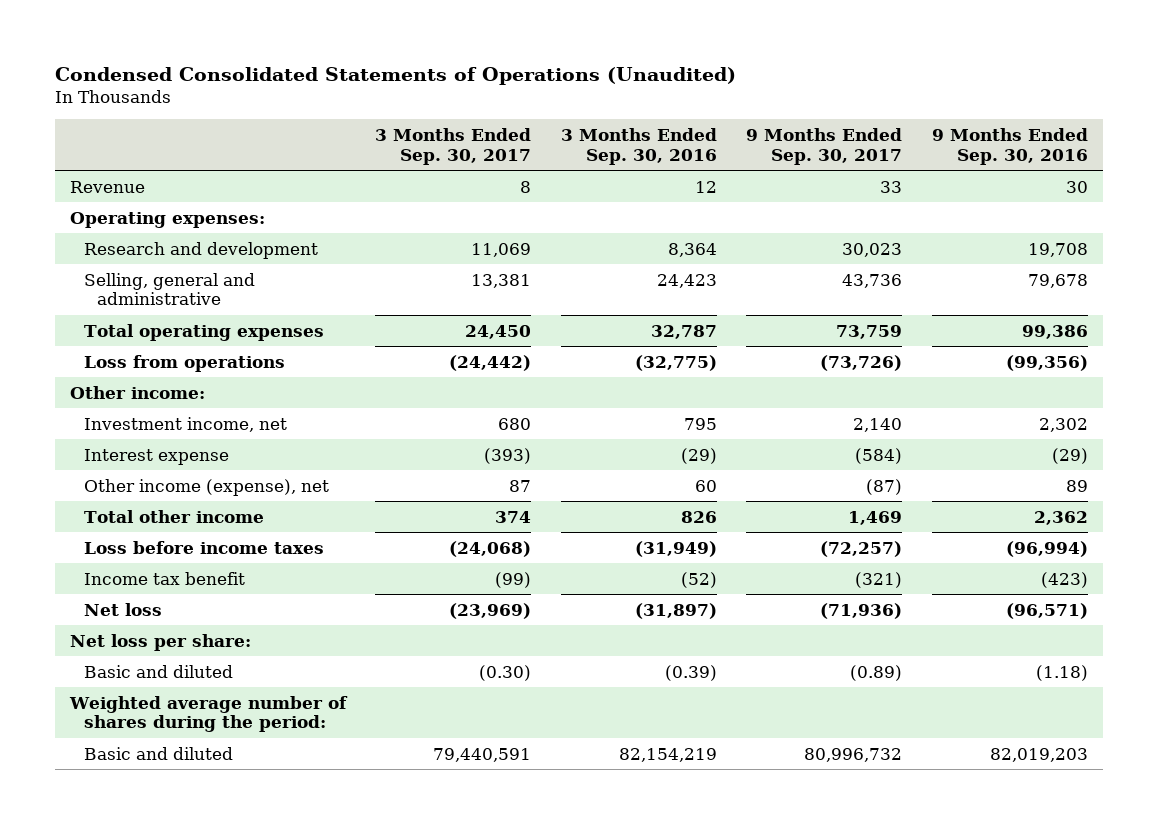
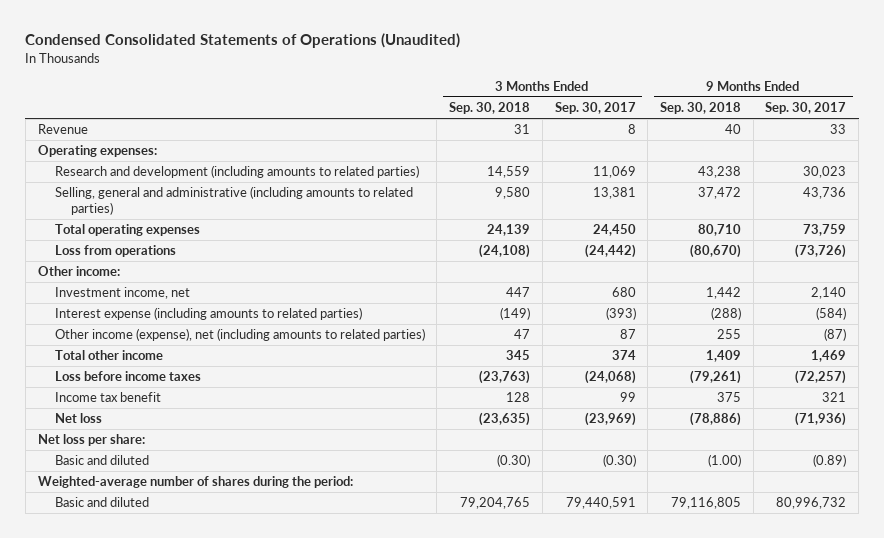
[560,127,717,165] 3 Months Ended Sep. 30, 2016 -> none
[931,127,1088,165] 9 Months Ended Sep. 30, 2016 -> none
none -> [449,102,531,115] Sep. 30, 2018
none -> [659,102,741,115] Sep. 30, 2018
[83,241,318,259] Research and development -> [54,165,419,179] Research and development (including amounts to related parties)
[83,272,255,306] Selling, general and administrative -> [54,186,413,215] Selling, general and administrative (including amounts to related parties)
[83,448,229,465] Interest expense -> [54,307,362,321] Interest expense (including amounts to related parties)
[83,478,329,496] Other income (expense), net -> [54,328,425,342] Other income (expense), net (including amounts to related parties)
[495,571,532,588] (99) -> [619,392,636,403] 99
[855,571,903,588] (321) -> [822,392,847,403] 321
[68,695,348,733] Weighted average number of shares during the period: -> [37,476,353,489] Weighted-average number of shares during the period:

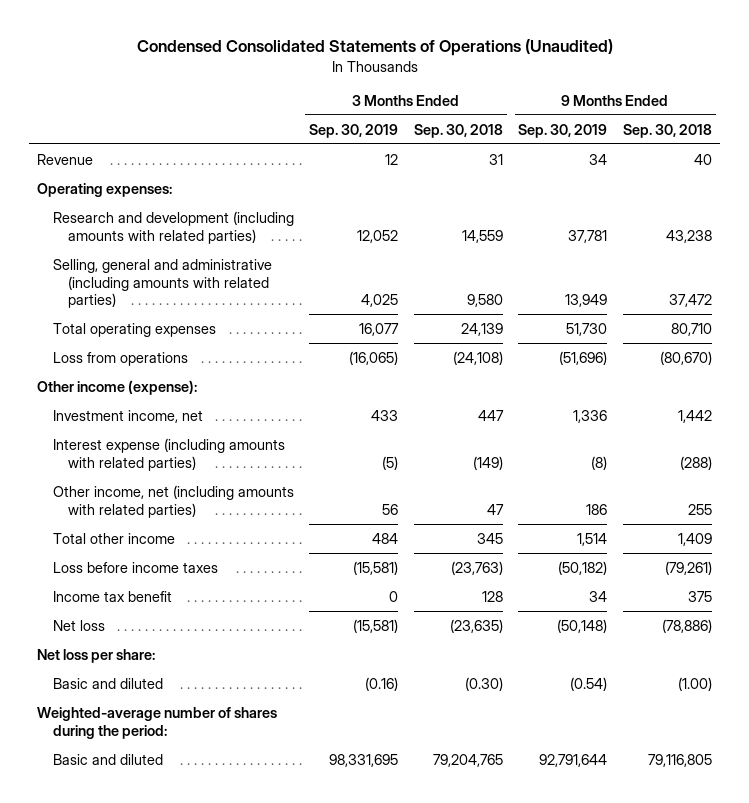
[554,102,636,115] Sep. 30, 2017 -> none
[765,102,847,115] Sep. 30, 2017 -> none
none -> [309,123,399,138] Sep. 30, 2019
none -> [518,123,608,138] Sep. 30, 2019
[54,165,419,179] Research and development (including amounts to related parties) -> [52,210,294,244] Research and development (including amounts with related parties)
[54,186,413,215] Selling, general and administrative (including amounts to related parties) -> [52,258,272,309] Selling, general and administrative (including amounts with related parties)
[37,266,120,277] Other income: -> [37,379,198,395] Other income (expense):
[54,307,362,321] Interest expense (including amounts to related parties) -> [52,437,285,471] Interest expense (including amounts with related parties)
[54,328,425,342] Other income (expense), net (including amounts to related parties) -> [52,484,294,518] Other income, net (including amounts with related parties)

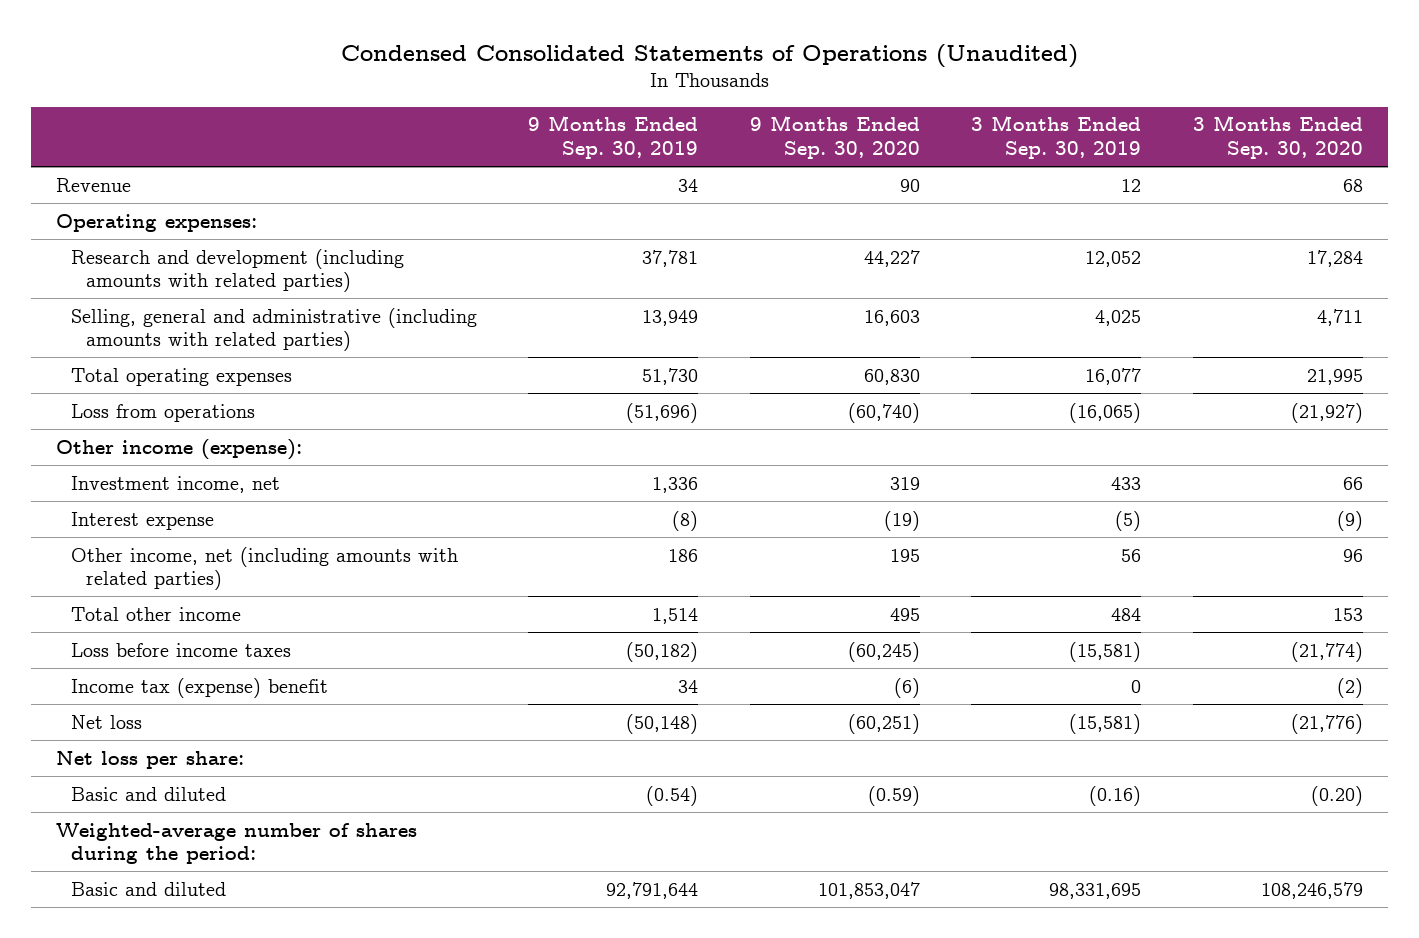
[413,123,503,138] Sep. 30, 2018 -> none
[622,123,712,138] Sep. 30, 2018 -> none
none -> [749,115,920,159] 9 Months Ended Sep. 30, 2020
none -> [1192,115,1363,159] 3 Months Ended Sep. 30, 2020
[52,437,285,471] Interest expense (including amounts with related parties) -> [71,511,215,530] Interest expense
[52,590,172,602] Income tax benefit -> [71,677,329,698] Income tax (expense) benefit

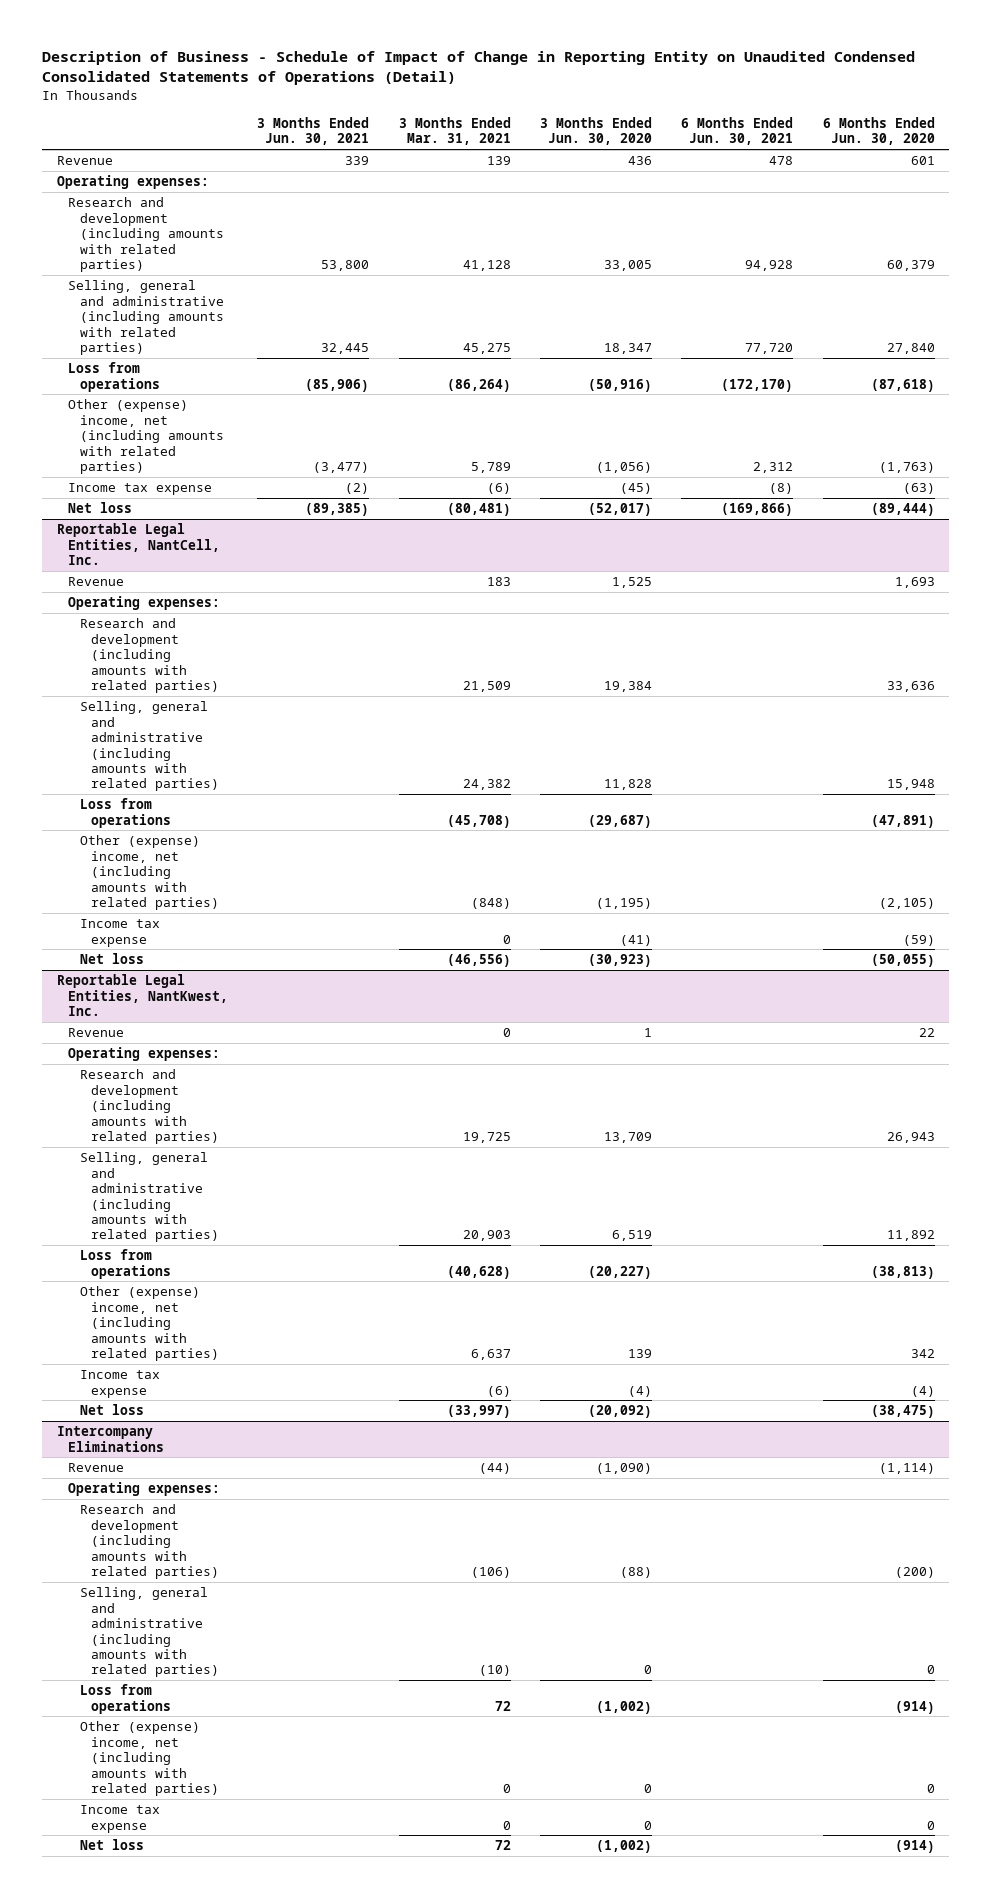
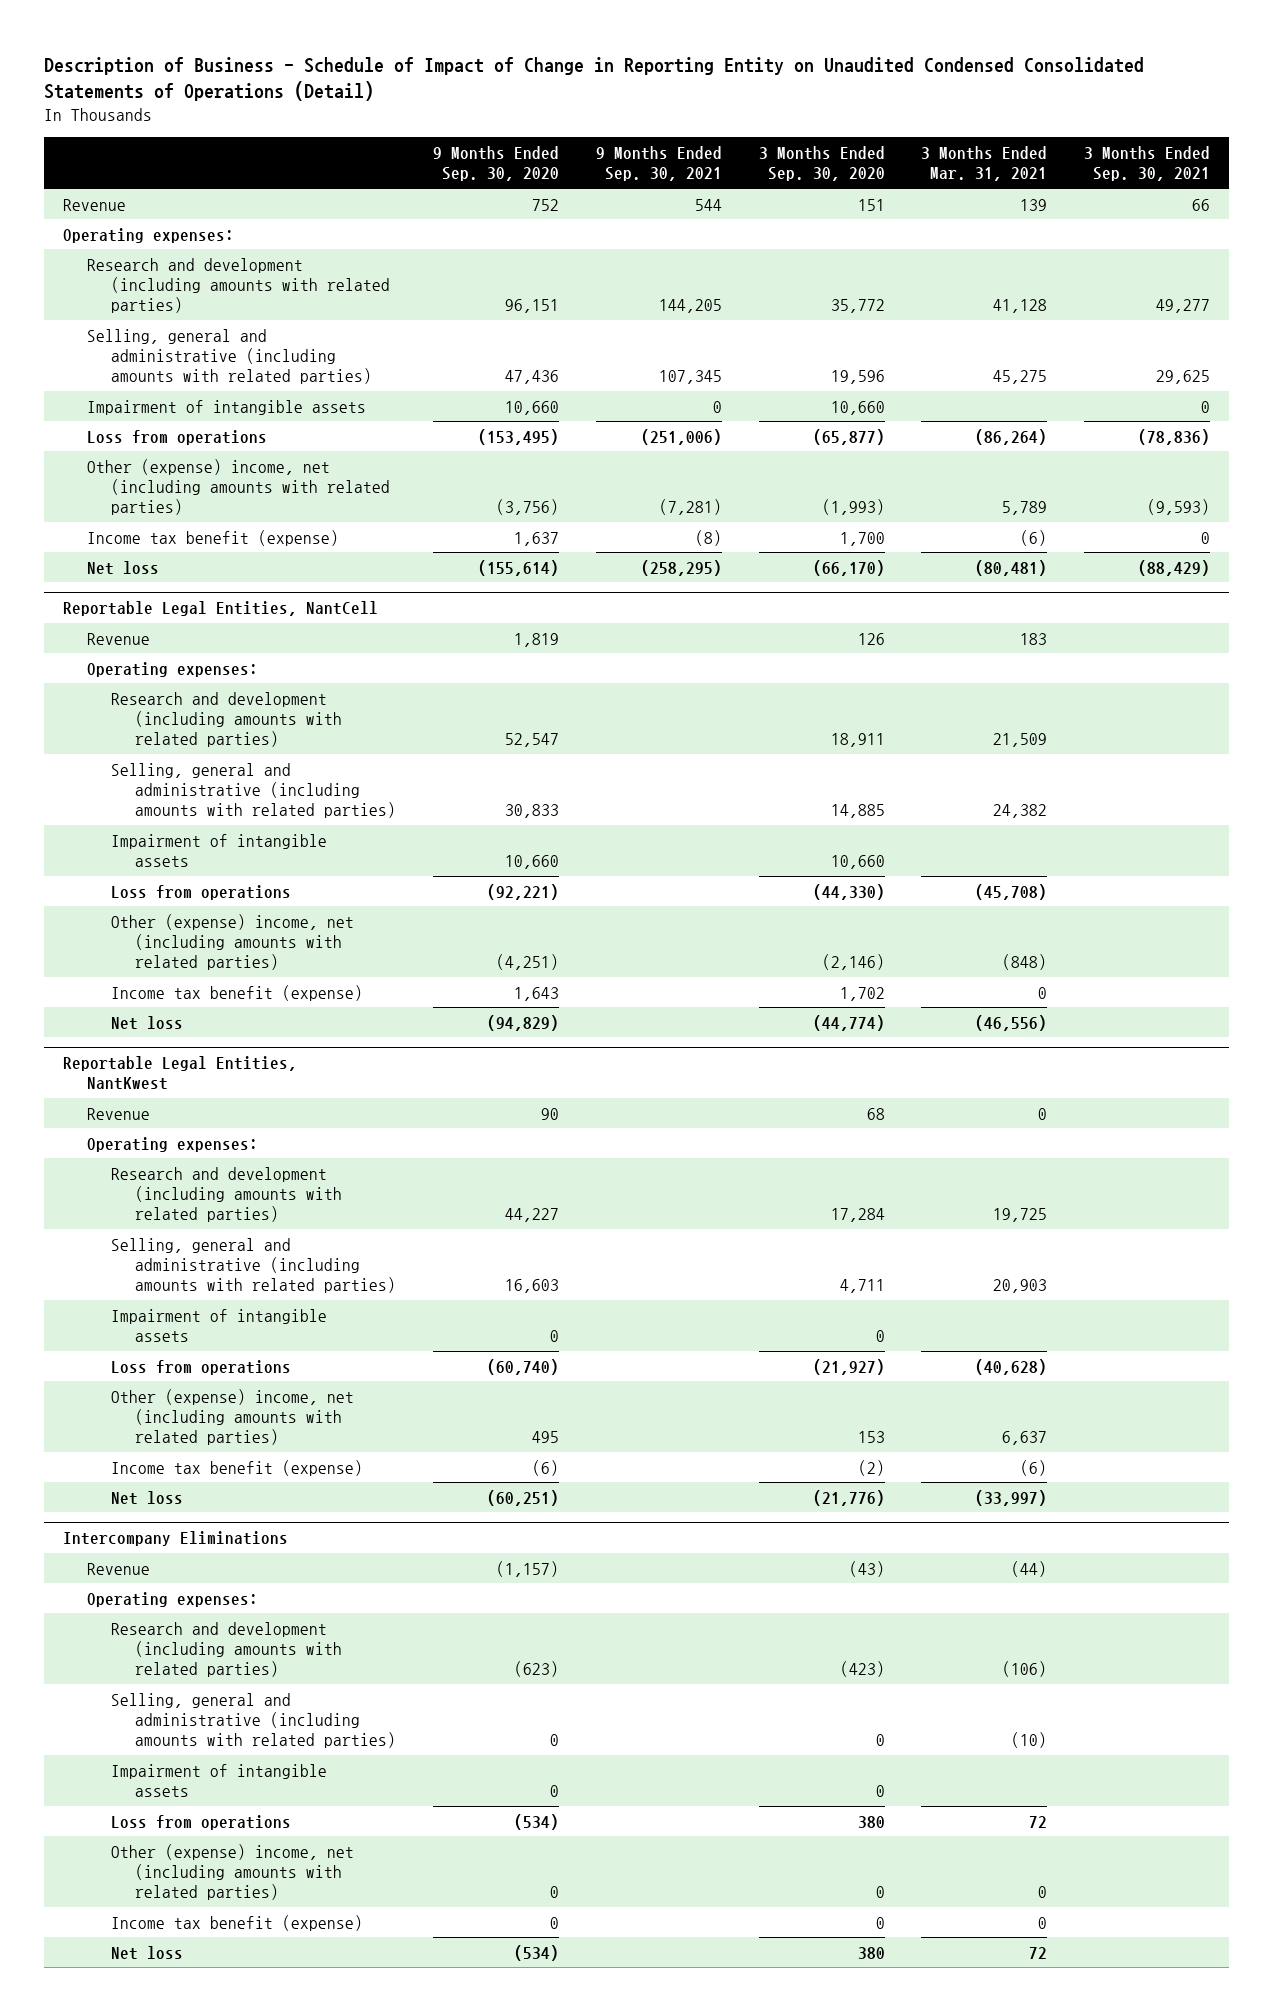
[257,116,370,146] 3 Months Ended Jun. 30, 2021 -> none
[540,116,653,146] 3 Months Ended Jun. 30, 2020 -> none
[681,116,794,146] 6 Months Ended Jun. 30, 2021 -> none
[822,116,935,146] 6 Months Ended Jun. 30, 2020 -> none
none -> [432,145,559,182] 9 Months Ended Sep. 30, 2020
none -> [595,145,722,182] 9 Months Ended Sep. 30, 2021
none -> [758,145,885,182] 3 Months Ended Sep. 30, 2020
none -> [1084,145,1211,182] 3 Months Ended Sep. 30, 2021
none -> [86,399,366,415] Impairment of intangible assets
[68,483,213,496] Income tax expense -> [86,529,339,546] Income tax benefit (expense)
[56,523,221,566] Reportable Legal Entities, NantCell, Inc. -> [62,600,378,616] Reportable Legal Entities, NantCell
none -> [110,833,327,868] Impairment of intangible assets
[79,919,160,947] Income tax expense -> [110,984,363,1001] Income tax benefit (expense)
[56,974,229,1017] Reportable Legal Entities, NantKwest, Inc. -> [62,1055,297,1091] Reportable Legal Entities, NantKwest
none -> [110,1308,327,1343] Impairment of intangible assets
[79,1370,160,1398] Income tax expense -> [110,1459,363,1476] Income tax benefit (expense)
none -> [110,1763,327,1798] Impairment of intangible assets
[79,1805,160,1833] Income tax expense -> [110,1914,363,1931] Income tax benefit (expense)

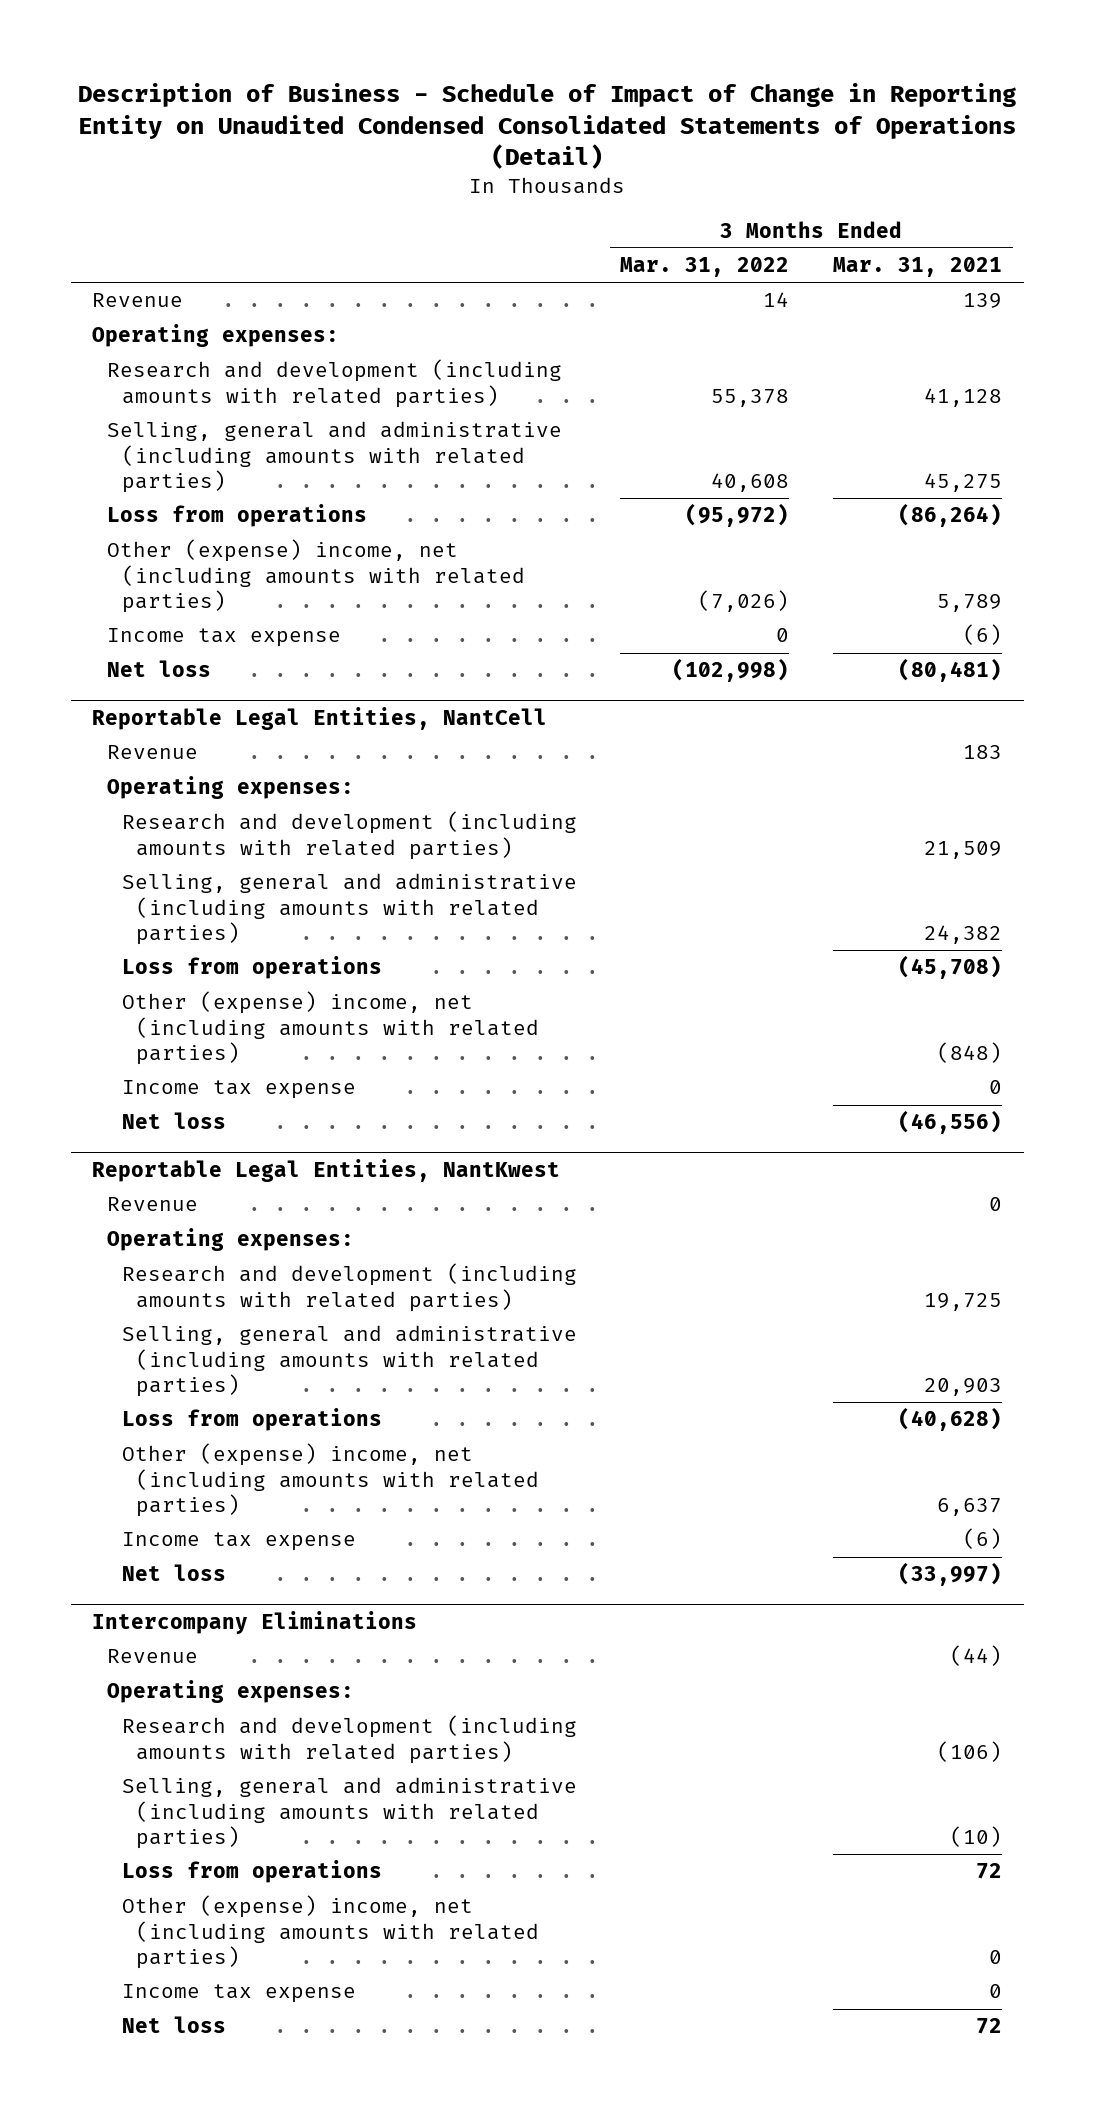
[432,145,559,182] 9 Months Ended Sep. 30, 2020 -> none
[595,145,722,182] 9 Months Ended Sep. 30, 2021 -> none
[758,145,885,182] 3 Months Ended Sep. 30, 2020 -> none
[1084,145,1211,182] 3 Months Ended Sep. 30, 2021 -> none
none -> [620,257,790,278] Mar. 31, 2022
[86,399,366,415] Impairment of intangible assets -> none
[86,529,339,546] Income tax benefit (expense) -> [107,628,342,648] Income tax expense
[110,833,327,868] Impairment of intangible assets -> none
[110,984,363,1001] Income tax benefit (expense) -> [121,1080,356,1100] Income tax expense
[110,1308,327,1343] Impairment of intangible assets -> none
[110,1459,363,1476] Income tax benefit (expense) -> [121,1532,356,1552] Income tax expense
[110,1763,327,1798] Impairment of intangible assets -> none
[110,1914,363,1931] Income tax benefit (expense) -> [121,1984,356,2004] Income tax expense

